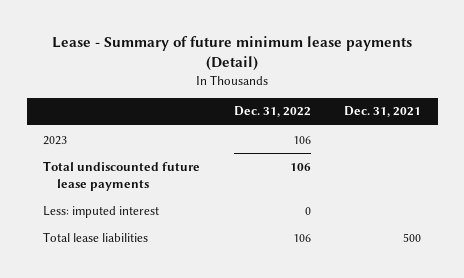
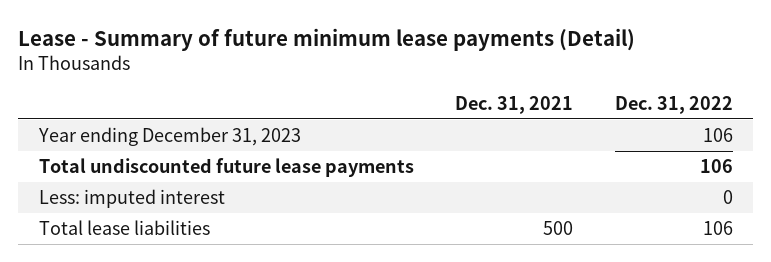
[43,135,68,145] 2023 -> [37,126,301,146] Year ending December 31, 2023

